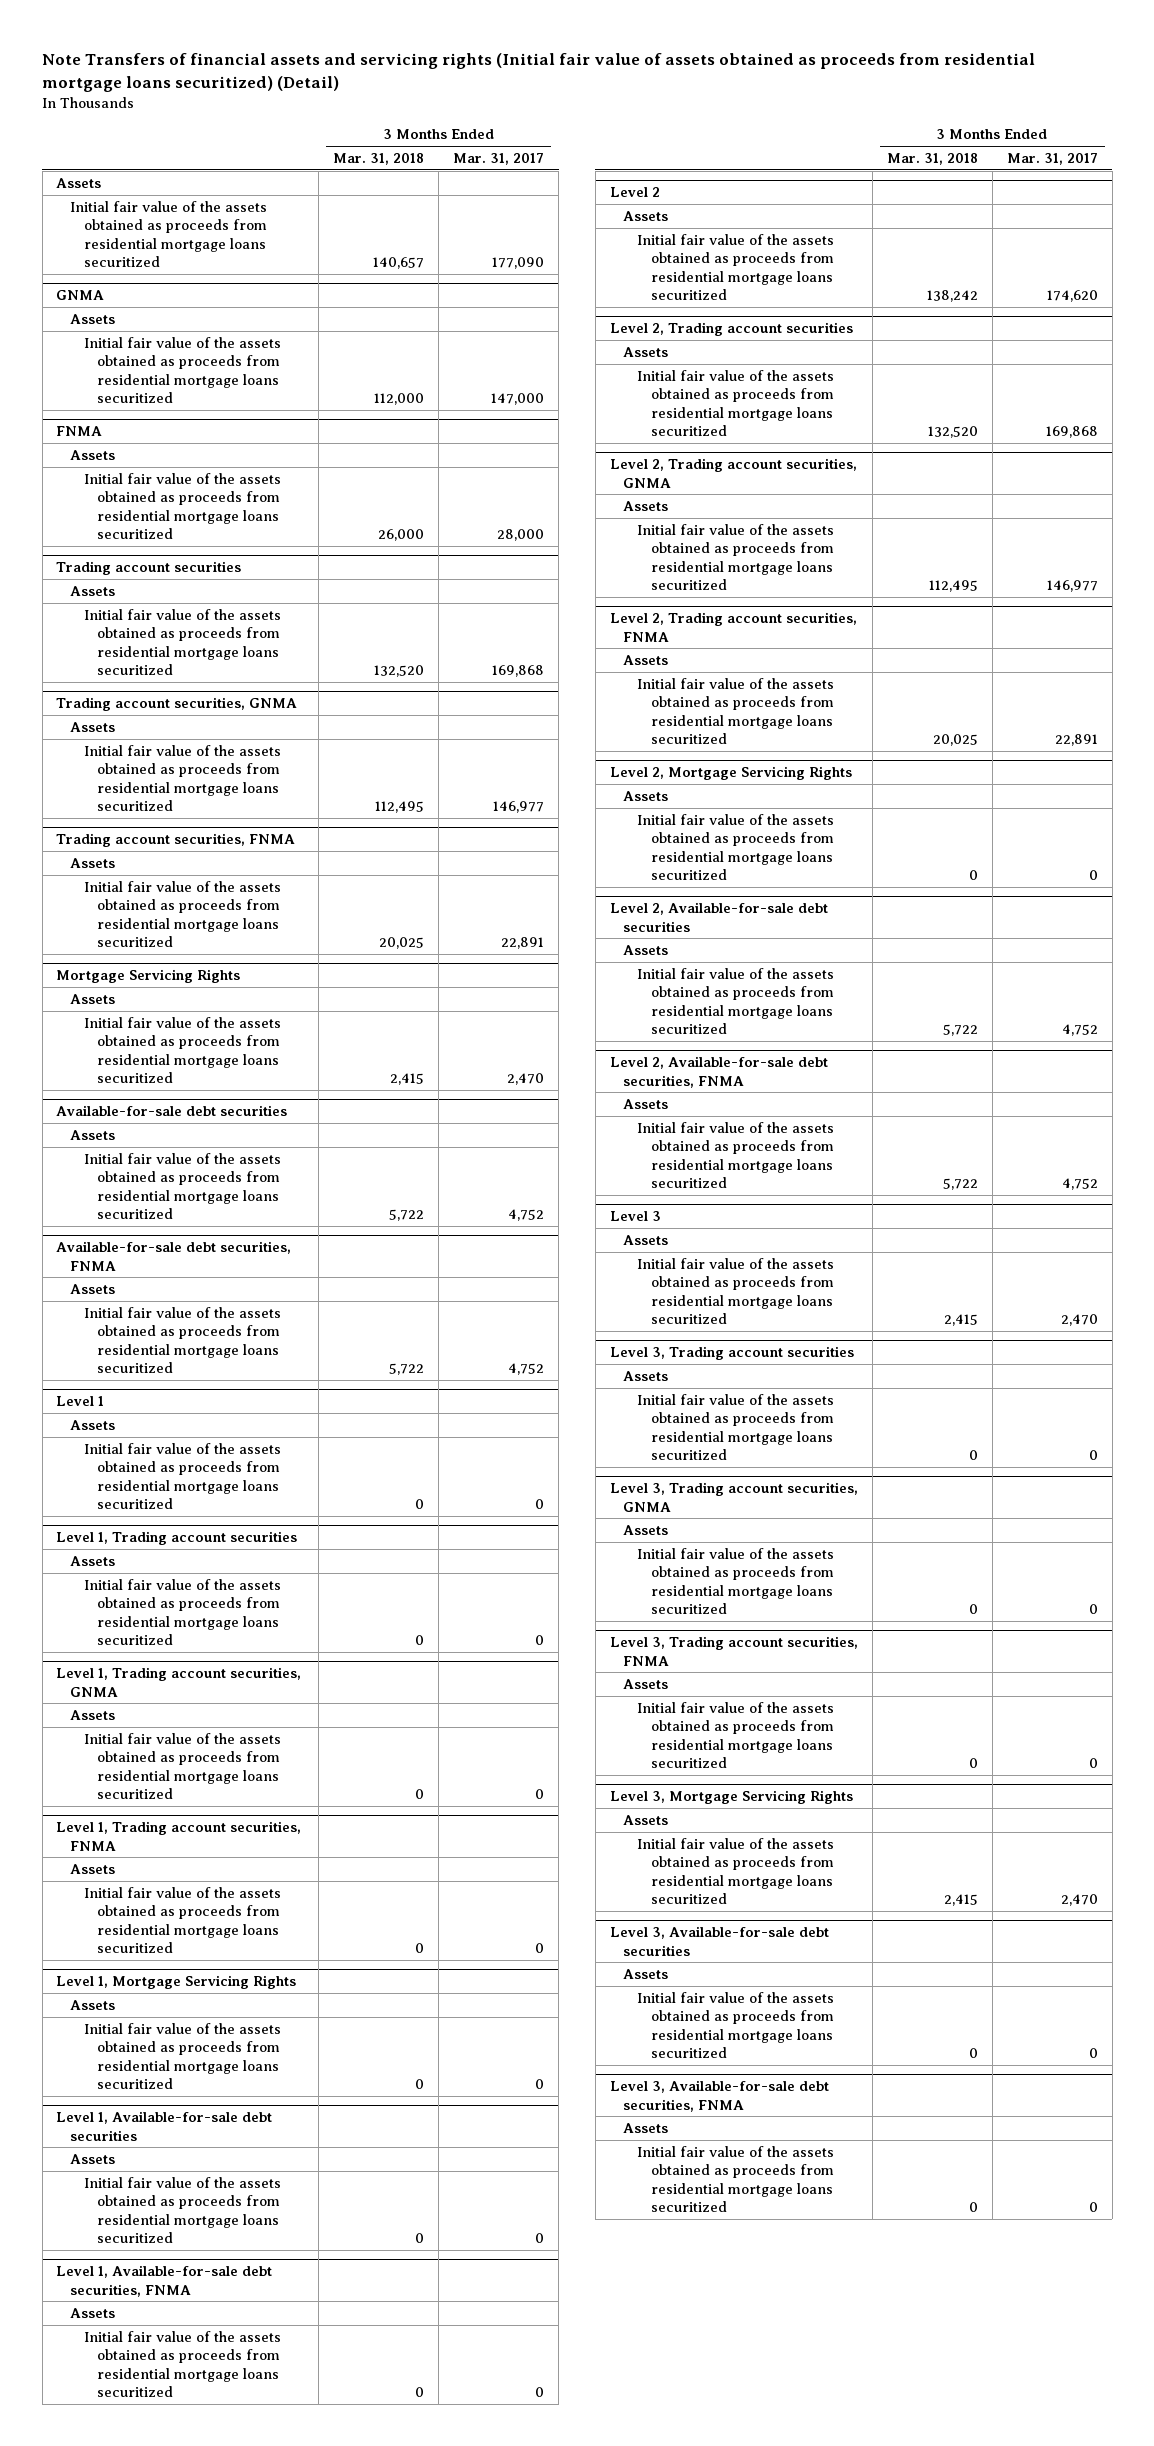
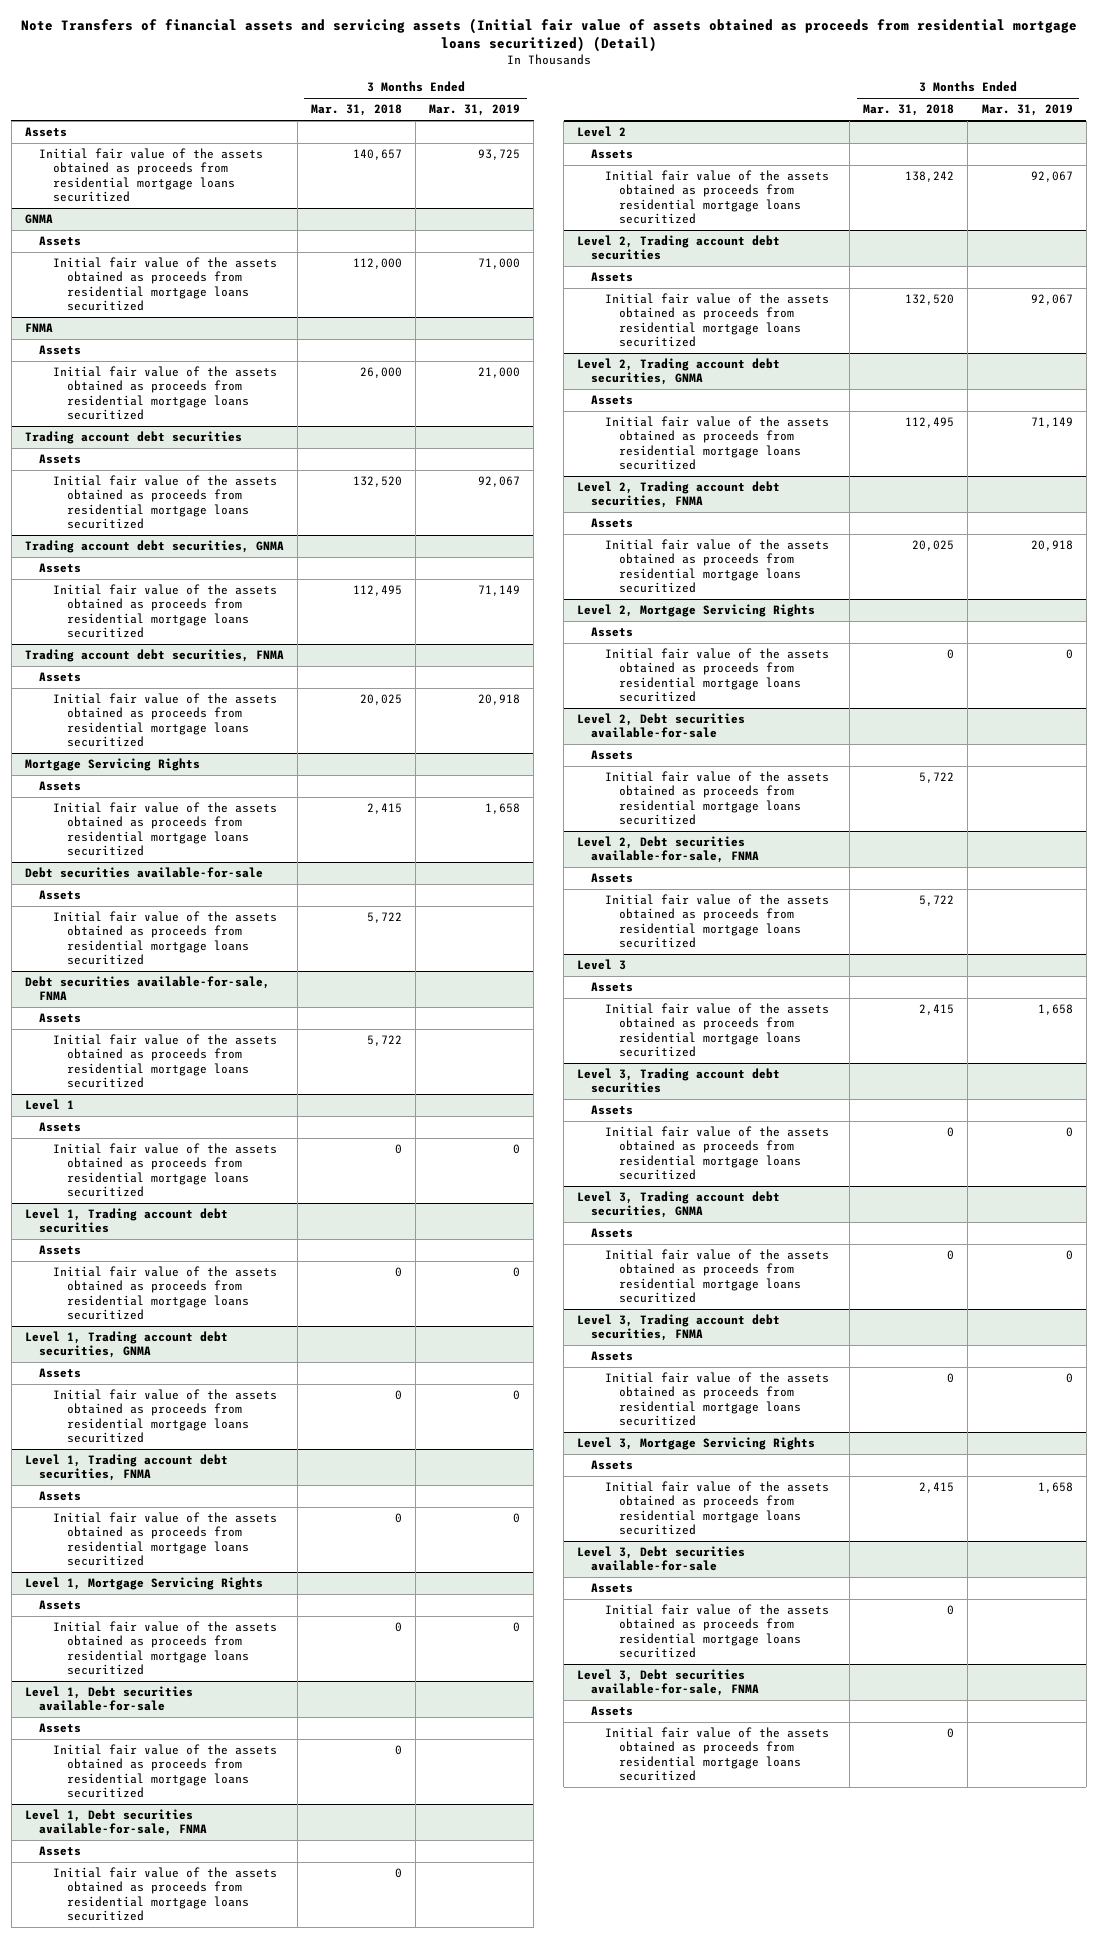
[42,52,1036,92] Note Transfers of financial assets and servicing rights (Initial fair value of assets obtained as proceeds from residential mortgage loans securitized) (Detail) -> [20,17,1077,53] Note Transfers of financial assets and servicing assets (Initial fair value of assets obtained as proceeds from residential mortgage loans securitized) (Detail)
[453,152,545,165] Mar. 31, 2017 -> none
none -> [429,104,521,117] Mar. 31, 2019
[56,561,242,576] Trading account securities -> [24,431,242,445] Trading account debt securities
[56,697,298,712] Trading account securities, GNMA -> [24,540,284,554] Trading account debt securities, GNMA
[56,833,296,848] Trading account securities, FNMA -> [24,649,284,663] Trading account debt securities, FNMA
[56,1105,288,1117] Available-for-sale debt securities -> [24,867,263,879] Debt securities available-for-sale
[56,1241,292,1271] Available-for-sale debt securities, FNMA -> [24,976,270,1001] Debt securities available-for-sale, FNMA
[56,1531,298,1546] Level 1, Trading account securities -> [24,1208,228,1234] Level 1, Trading account debt securities
[56,1667,302,1697] Level 1, Trading account securities, GNMA -> [24,1331,228,1359] Level 1, Trading account debt securities, GNMA
[56,1821,302,1851] Level 1, Trading account securities, FNMA -> [24,1454,228,1482] Level 1, Trading account debt securities, FNMA
[56,2111,273,2141] Level 1, Available-for-sale debt securities -> [24,1686,193,1712] Level 1, Debt securities available-for-sale
[56,2265,273,2297] Level 1, Available-for-sale debt securities, FNMA -> [24,1809,207,1837] Level 1, Debt securities available-for-sale, FNMA
[609,322,853,337] Level 2, Trading account securities -> [577,235,781,261] Level 2, Trading account debt securities
[609,458,857,488] Level 2, Trading account securities, GNMA -> [577,358,781,386] Level 2, Trading account debt securities, GNMA
[609,612,857,642] Level 2, Trading account securities, FNMA -> [577,481,781,509] Level 2, Trading account debt securities, FNMA
[609,902,828,932] Level 2, Available-for-sale debt securities -> [577,713,746,739] Level 2, Debt securities available-for-sale
[609,1056,828,1088] Level 2, Available-for-sale debt securities, FNMA -> [577,836,760,864] Level 2, Debt securities available-for-sale, FNMA
[609,1346,854,1361] Level 3, Trading account securities -> [577,1068,781,1094] Level 3, Trading account debt securities
[609,1482,858,1512] Level 3, Trading account securities, GNMA -> [577,1191,781,1219] Level 3, Trading account debt securities, GNMA
[609,1636,858,1666] Level 3, Trading account securities, FNMA -> [577,1314,781,1342] Level 3, Trading account debt securities, FNMA
[609,1926,829,1956] Level 3, Available-for-sale debt securities -> [577,1546,746,1572] Level 3, Debt securities available-for-sale
[609,2080,829,2112] Level 3, Available-for-sale debt securities, FNMA -> [577,1669,760,1697] Level 3, Debt securities available-for-sale, FNMA

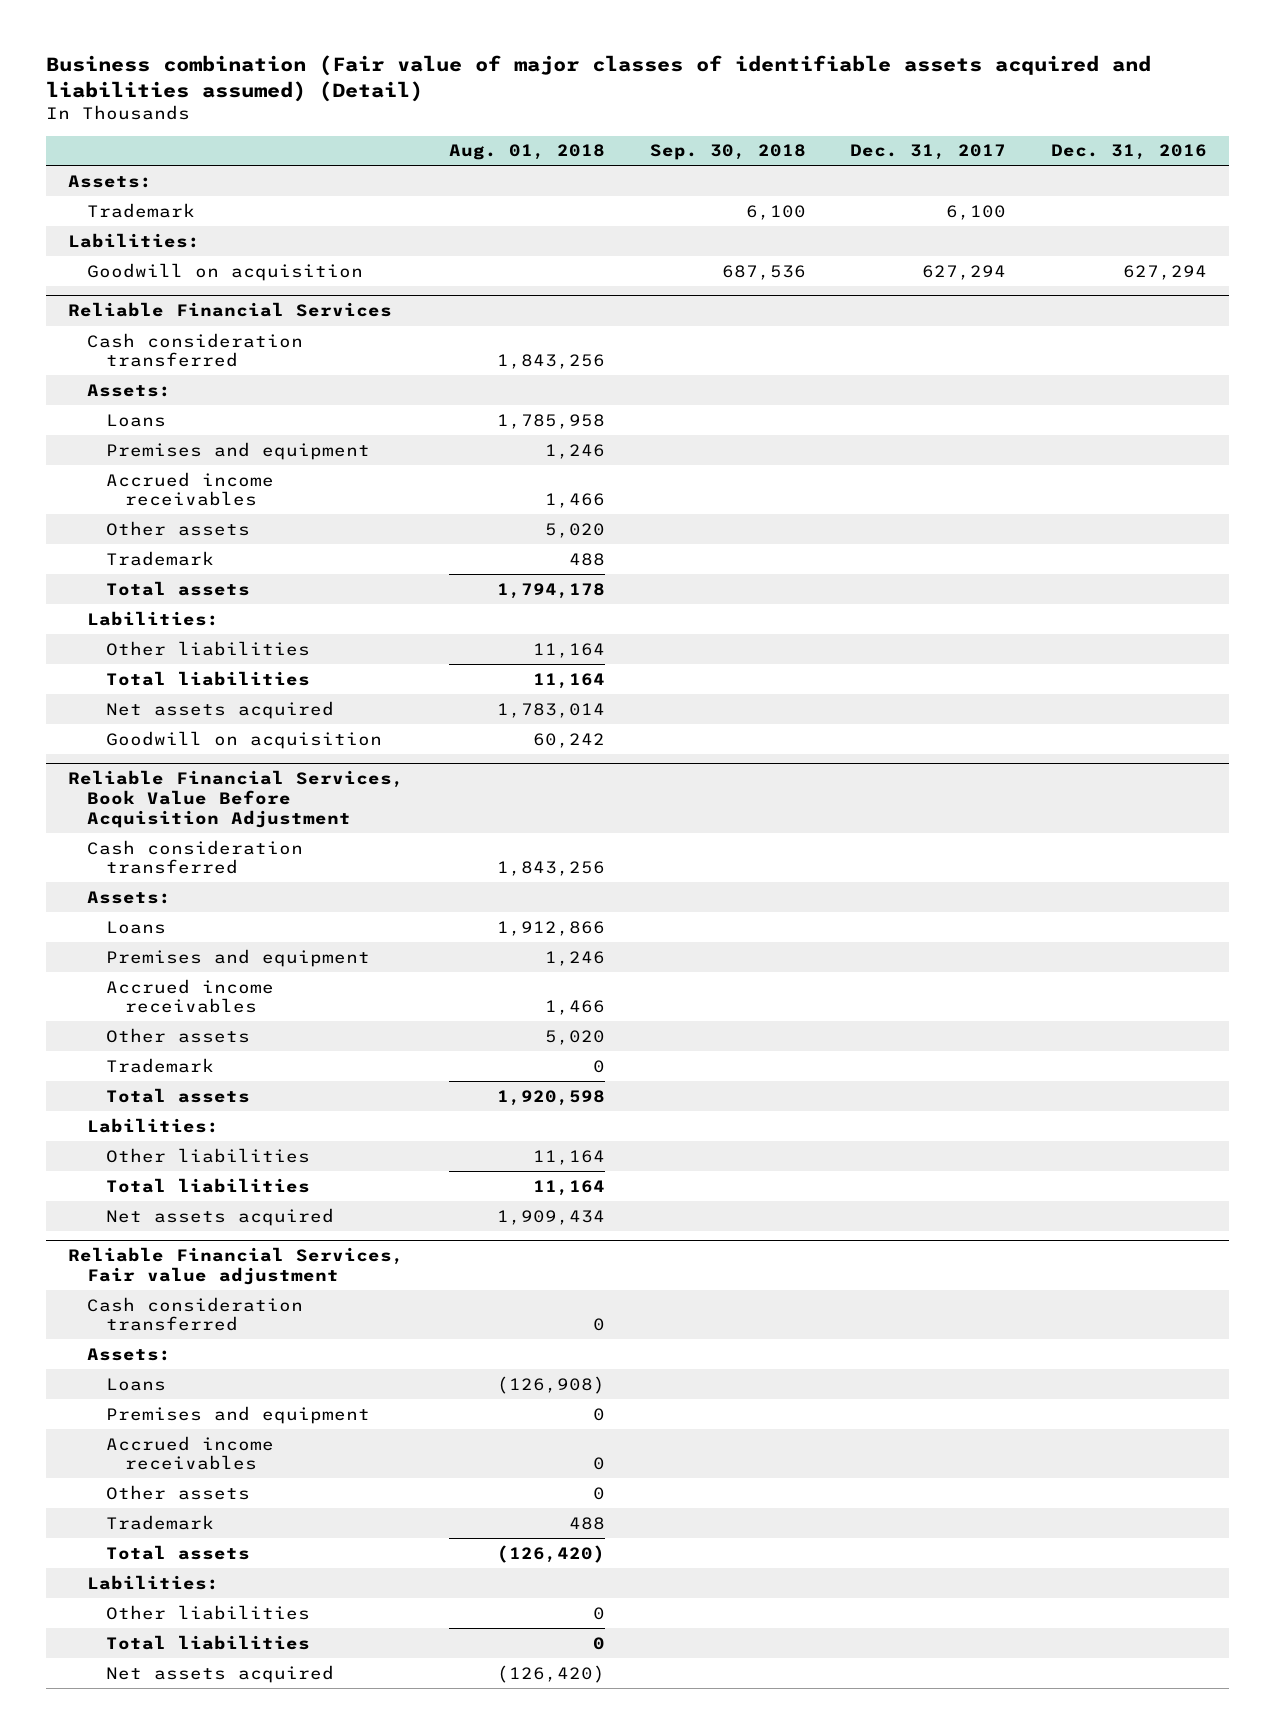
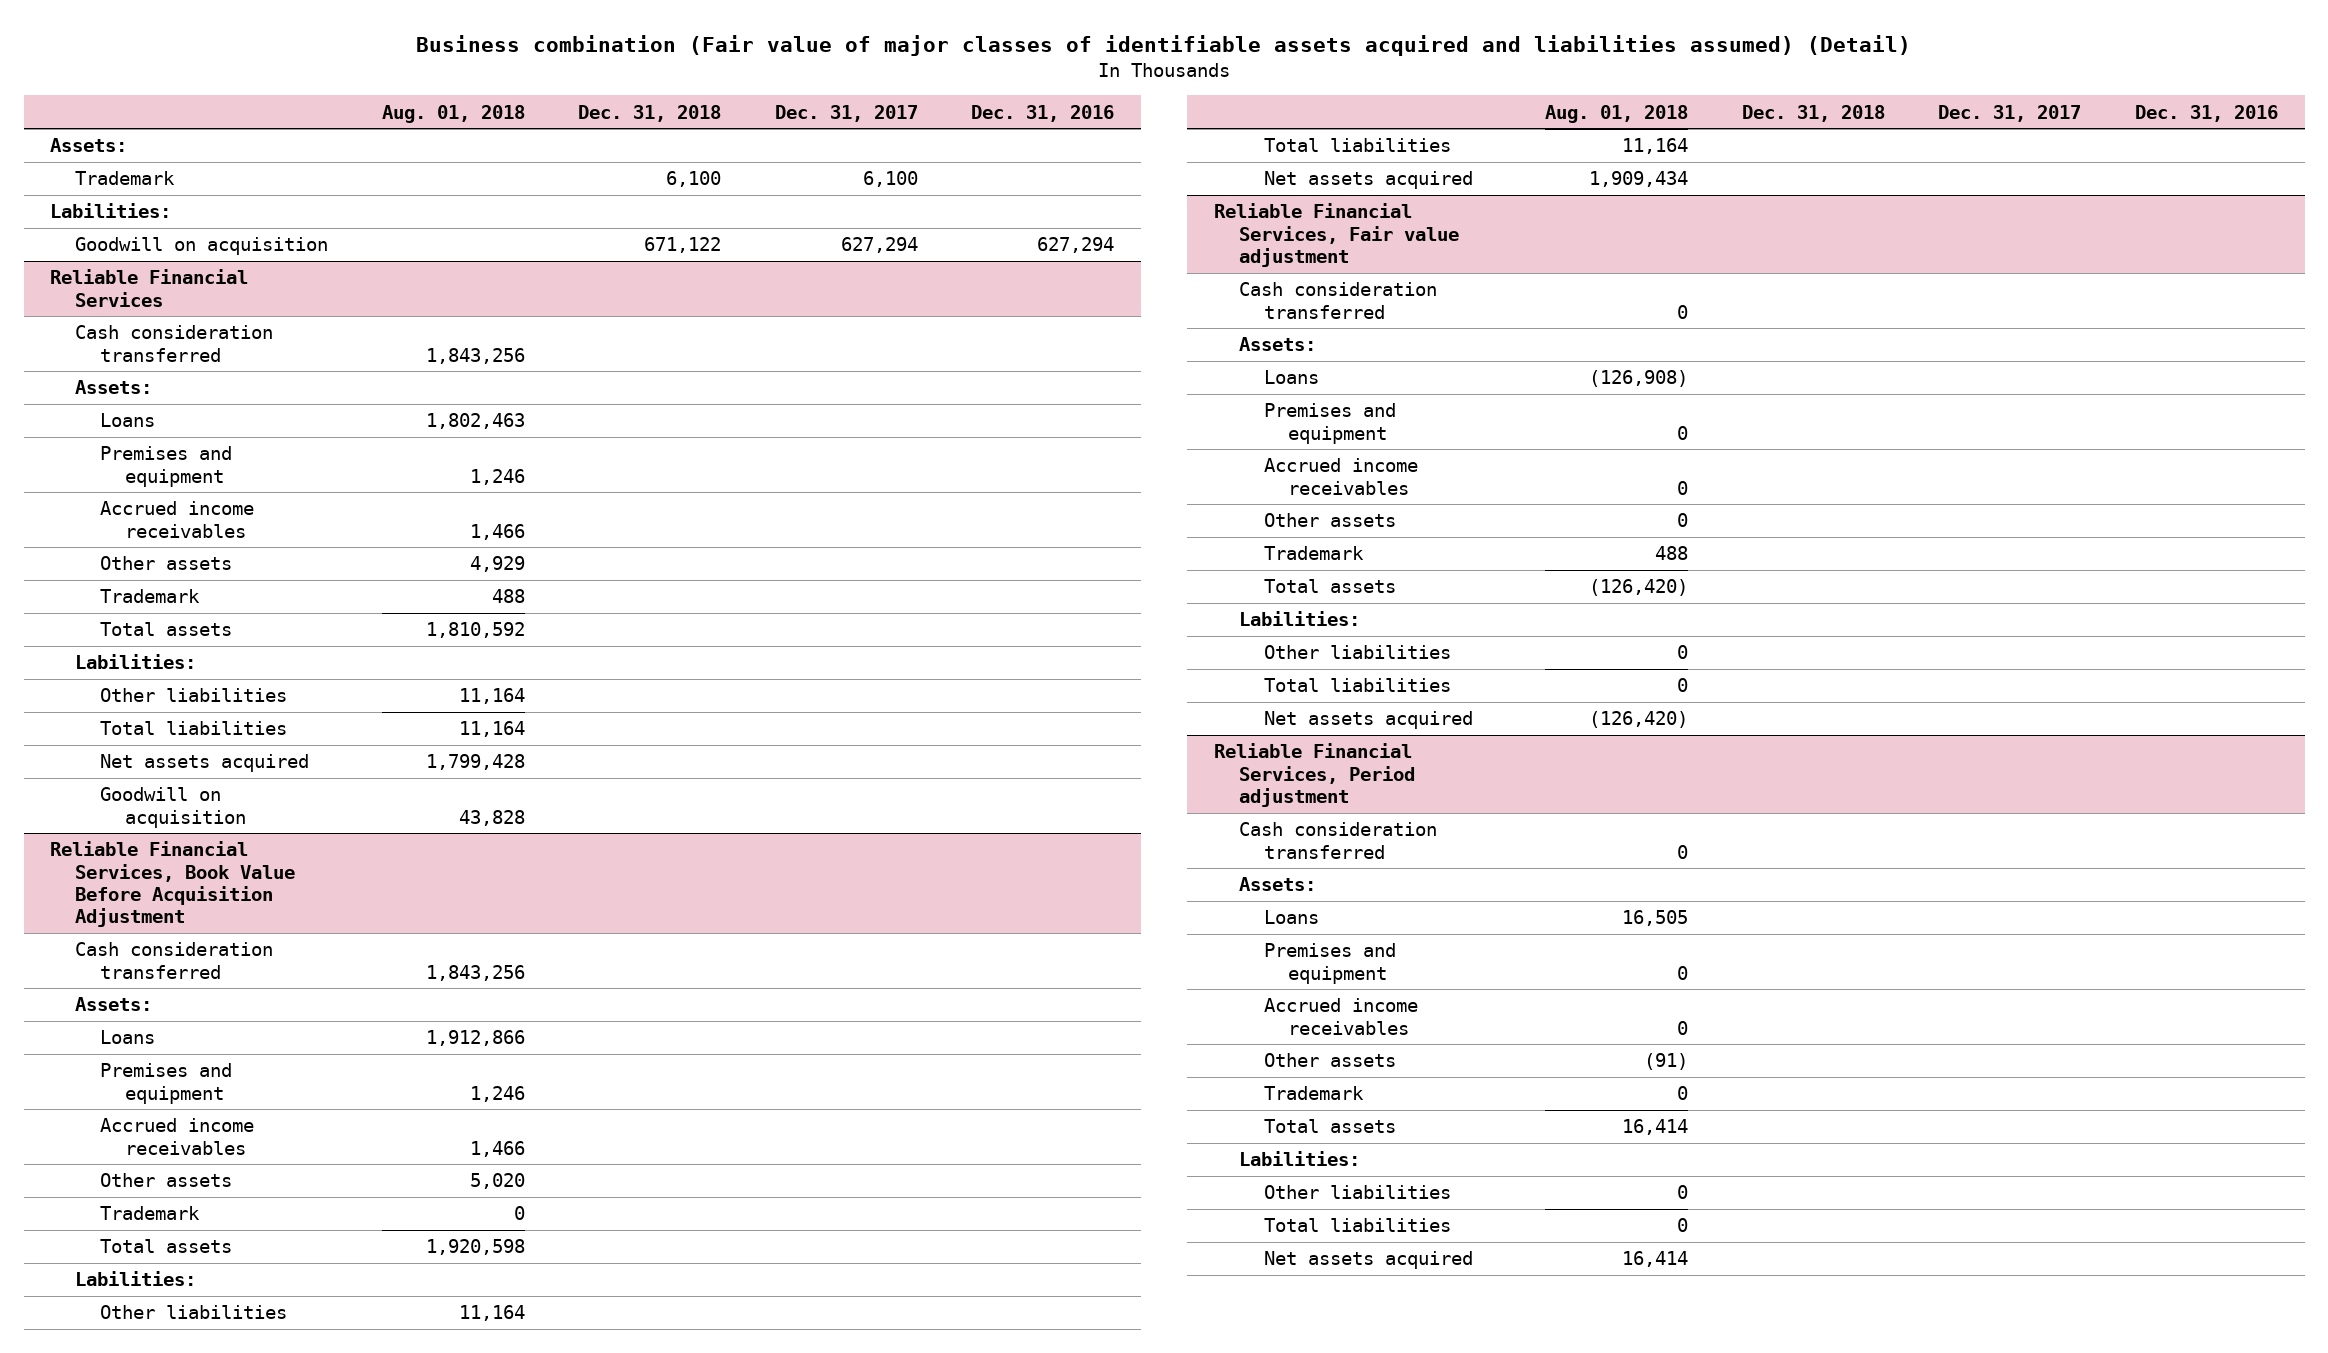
[649,144,806,161] Sep. 30, 2018 -> none
none -> [578,104,722,122] Dec. 31, 2018
[496,413,605,429] 1,785,958 -> [425,413,525,430] 1,802,463
[544,522,605,538] 5,020 -> [469,556,525,573] 4,929
[496,582,605,599] 1,794,178 -> [425,622,525,639] 1,810,592
[496,702,605,718] 1,783,014 -> [425,754,525,771] 1,799,428
[532,732,605,748] 60,242 -> [458,809,525,826] 43,828
none -> [1213,743,1415,808] Reliable Financial Services, Period adjustment
none -> [1238,822,1437,859] Cash consideration transferred
none -> [1238,877,1316,892] Assets:
none -> [1263,910,1319,925] Loans
none -> [1263,943,1396,984] Premises and equipment
none -> [1263,998,1418,1035] Accrued income receivables
none -> [1263,1053,1396,1068] Other assets
none -> [1263,1086,1364,1101] Trademark
none -> [1263,1119,1396,1134] Total assets
none -> [1238,1151,1360,1167] Labilities:
none -> [1263,1185,1451,1200] Other liabilities
none -> [1263,1218,1451,1233] Total liabilities
none -> [1263,1251,1473,1270] Net assets acquired

